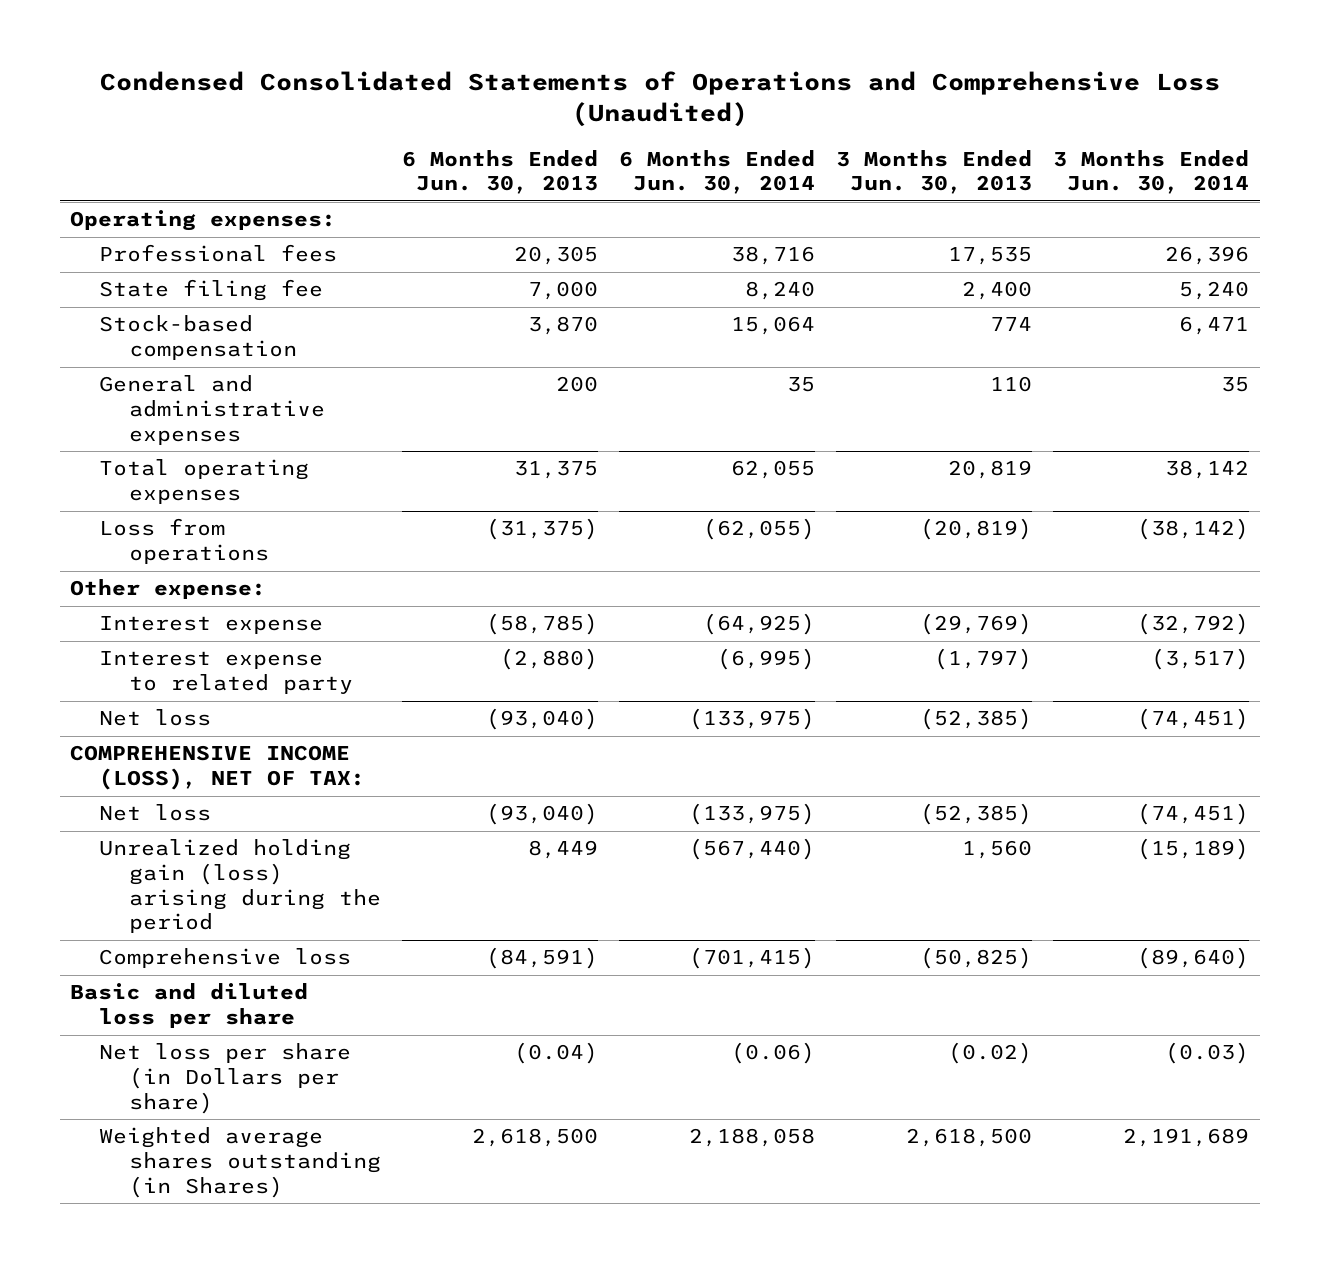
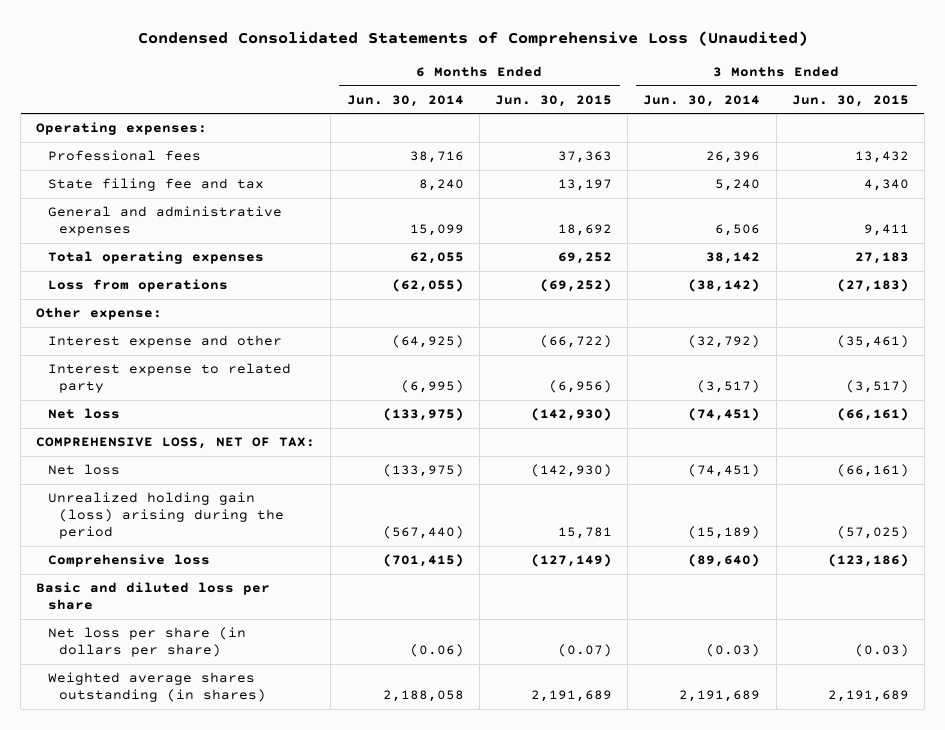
[99,71,1220,128] Condensed Consolidated Statements of Operations and Comprehensive Loss (Unaudited) -> [137,31,808,48] Condensed Consolidated Statements of Comprehensive Loss (Unaudited)
[401,149,598,195] 6 Months Ended Jun. 30, 2013 -> none
[836,149,1033,195] 3 Months Ended Jun. 30, 2013 -> none
none -> [495,94,613,107] Jun. 30, 2015
none -> [791,94,909,107] Jun. 30, 2015
[99,315,297,361] Stock-based compensation -> none
[99,279,324,302] State filing fee -> [47,178,264,192] State filing fee and tax
[787,377,816,393] 35 -> [409,224,464,237] 15,099
[1221,377,1250,393] 35 -> [715,224,761,237] 6,506
[99,616,324,635] Interest expense -> [47,335,282,349] Interest expense and other
[70,745,366,791] COMPREHENSIVE INCOME (LOSS), NET OF TAX: -> [36,437,316,450] COMPREHENSIVE LOSS, NET OF TAX:
[99,1043,352,1114] Net loss per share (in Dollars per share) -> [47,627,246,658] Net loss per share (in dollars per share)
[99,1127,381,1198] Weighted average shares outstanding (in Shares) -> [47,672,267,703] Weighted average shares outstanding (in shares)

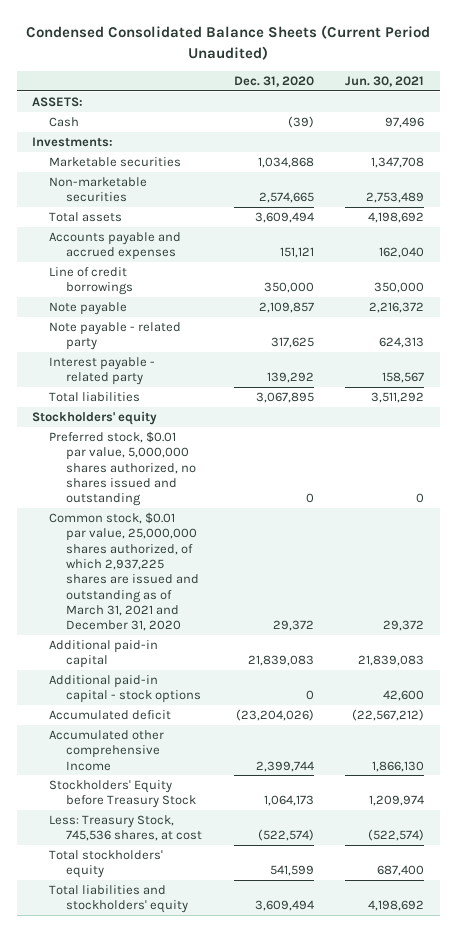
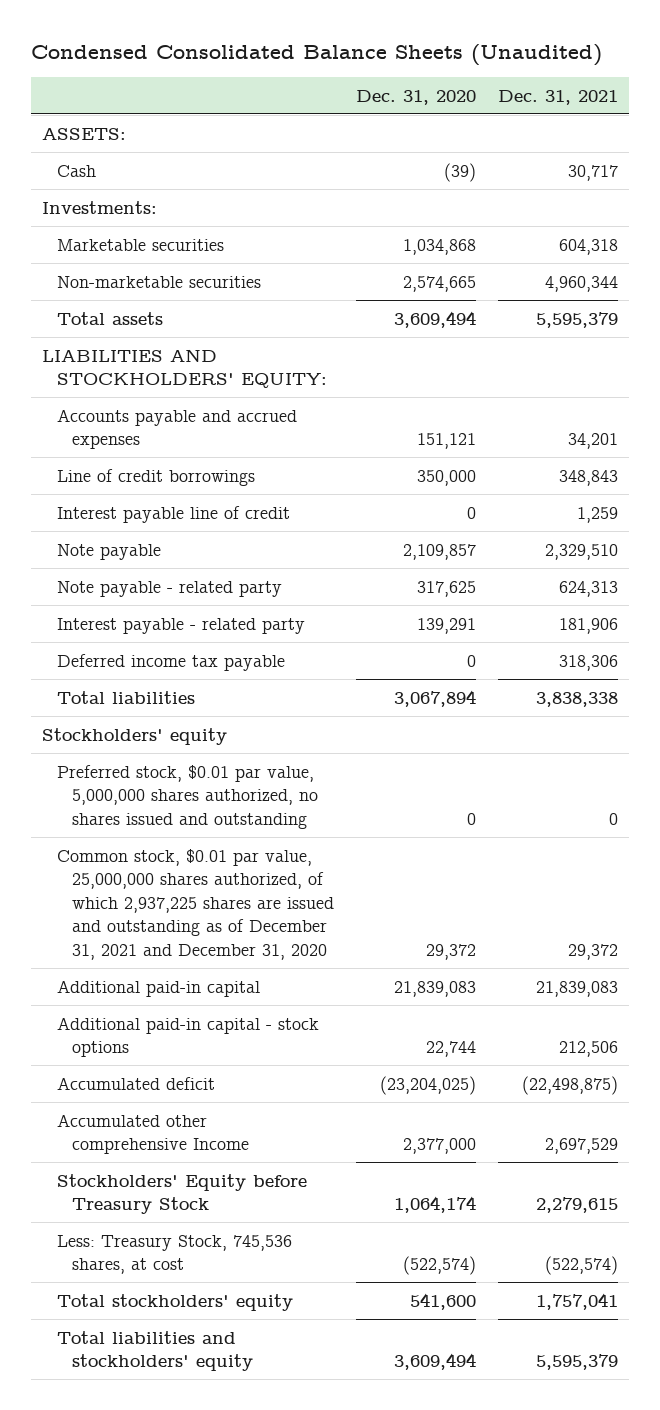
[26,25,431,60] Condensed Consolidated Balance Sheets (Current Period Unaudited) -> [30,43,602,66] Condensed Consolidated Balance Sheets (Unaudited)
[345,75,425,87] Jun. 30, 2021 -> none
none -> [498,89,619,105] Dec. 31, 2021
none -> [41,348,327,389] LIABILITIES AND STOCKHOLDERS' EQUITY:
none -> [56,505,290,523] Interest payable line of credit
[266,372,314,384] 139,292 -> [416,617,476,634] 139,291
none -> [56,653,285,671] Deferred income tax payable
[255,392,314,404] 3,067,895 -> [393,689,476,707] 3,067,894
[49,512,199,632] Common stock, $0.01 par value, 25,000,000 shares authorized, of which 2,937,225 shares are issued and outstanding as of March 31, 2021 and December 31, 2020 -> [56,848,334,961] Common stock, $0.01 par value, 25,000,000 shares authorized, of which 2,937,225 shares are issued and outstanding as of December 31, 2021 and December 31, 2020
[305,690,314,701] 0 -> [425,1041,476,1058] 22,744
[235,709,314,722] (23,204,026) -> [379,1075,476,1095] (23,204,025)
[255,760,314,772] 2,399,744 -> [402,1138,476,1155] 2,377,000
[263,795,314,807] 1,064,173 -> [393,1196,476,1214] 1,064,174
[269,865,314,877] 541,599 -> [409,1292,476,1310] 541,600

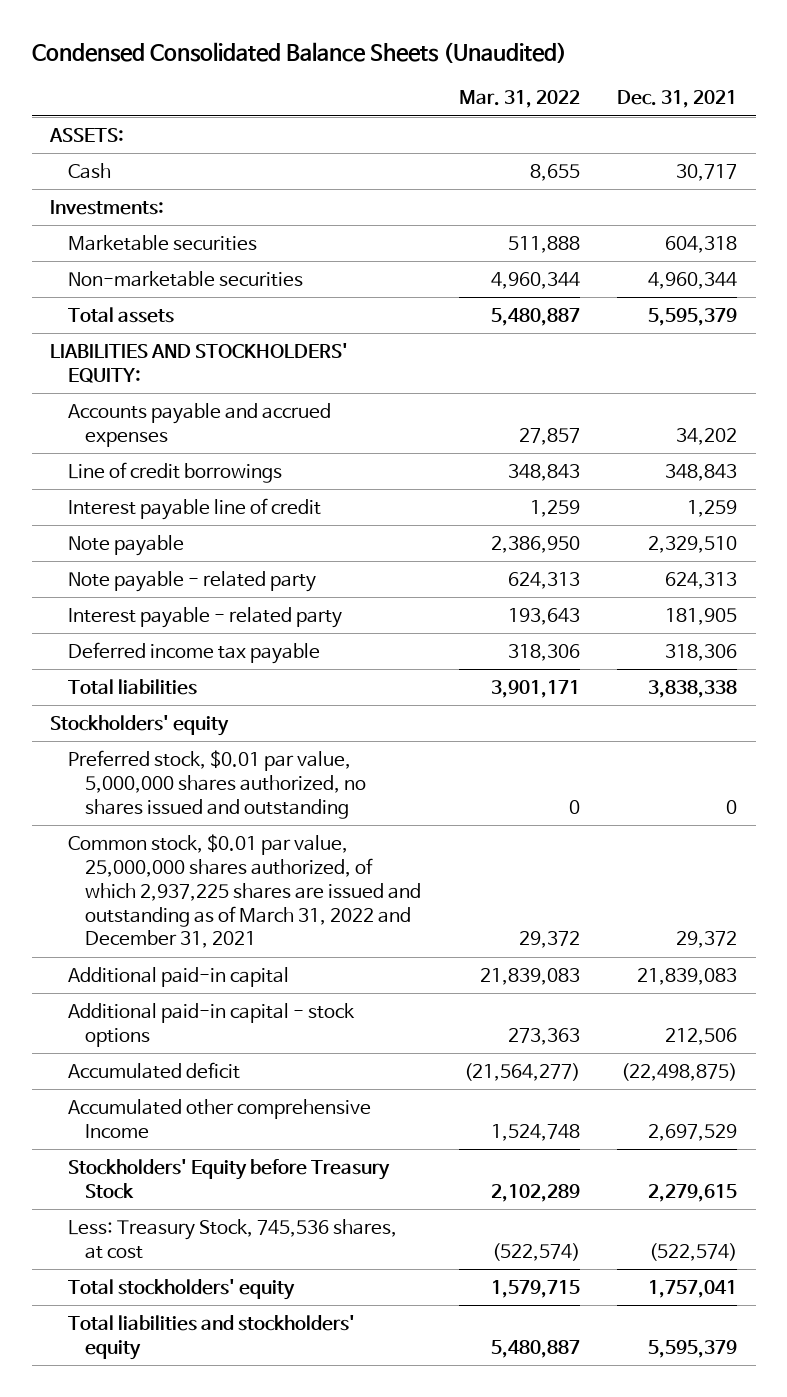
[355,89,476,105] Dec. 31, 2020 -> none
none -> [458,89,580,108] Mar. 31, 2022
[568,433,619,450] 34,201 -> [675,427,737,445] 34,202
[559,617,619,634] 181,906 -> [664,607,737,625] 181,905
[56,848,334,961] Common stock, $0.01 par value, 25,000,000 shares authorized, of which 2,937,225 shares are issued and outstanding as of December 31, 2021 and December 31, 2020 -> [67,833,422,949] Common stock, $0.01 par value, 25,000,000 shares authorized, of which 2,937,225 shares are issued and outstanding as of March 31, 2022 and December 31, 2021

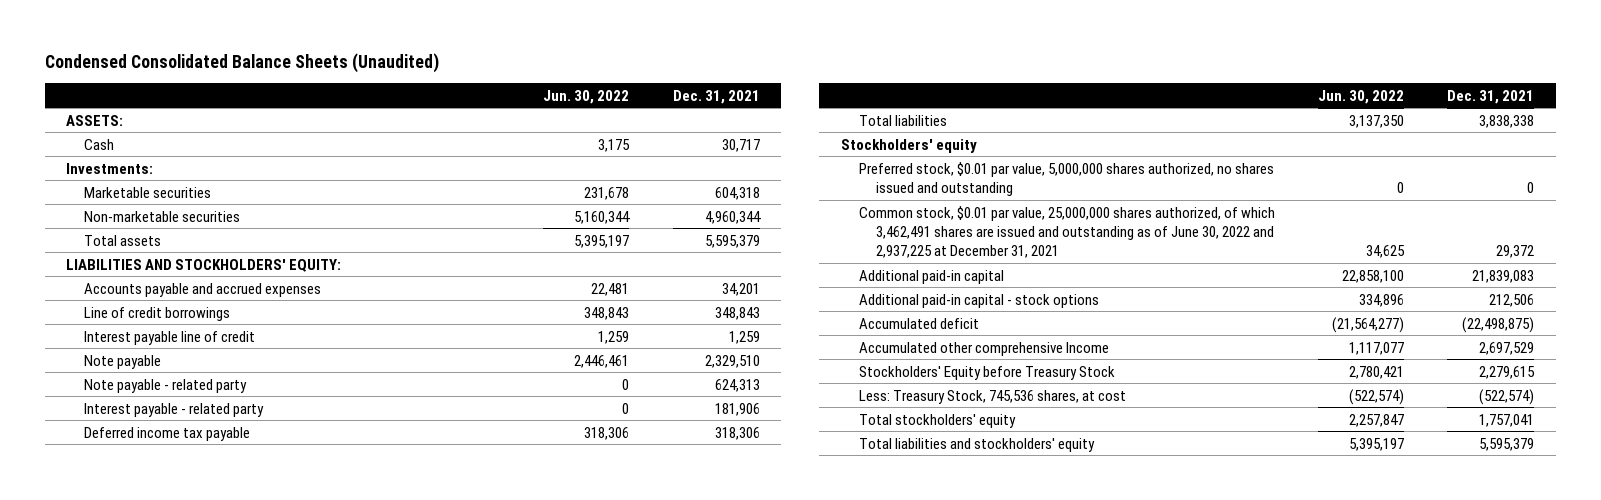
[458,89,580,108] Mar. 31, 2022 -> none
none -> [543,89,630,104] Jun. 30, 2022
[675,427,737,445] 34,202 -> [721,282,760,296] 34,201
[664,607,737,625] 181,905 -> [714,402,760,416] 181,906
[67,833,422,949] Common stock, $0.01 par value, 25,000,000 shares authorized, of which 2,937,225 shares are issued and outstanding as of March 31, 2022 and December 31, 2021 -> [858,205,1275,259] Common stock, $0.01 par value, 25,000,000 shares authorized, of which 3,462,491 shares are issued and outstanding as of June 30, 2022 and 2,937,225 at December 31, 2021

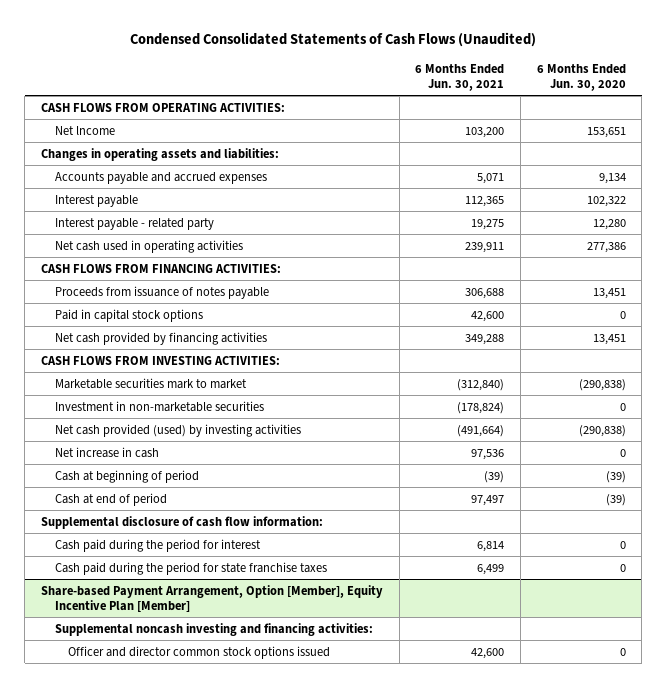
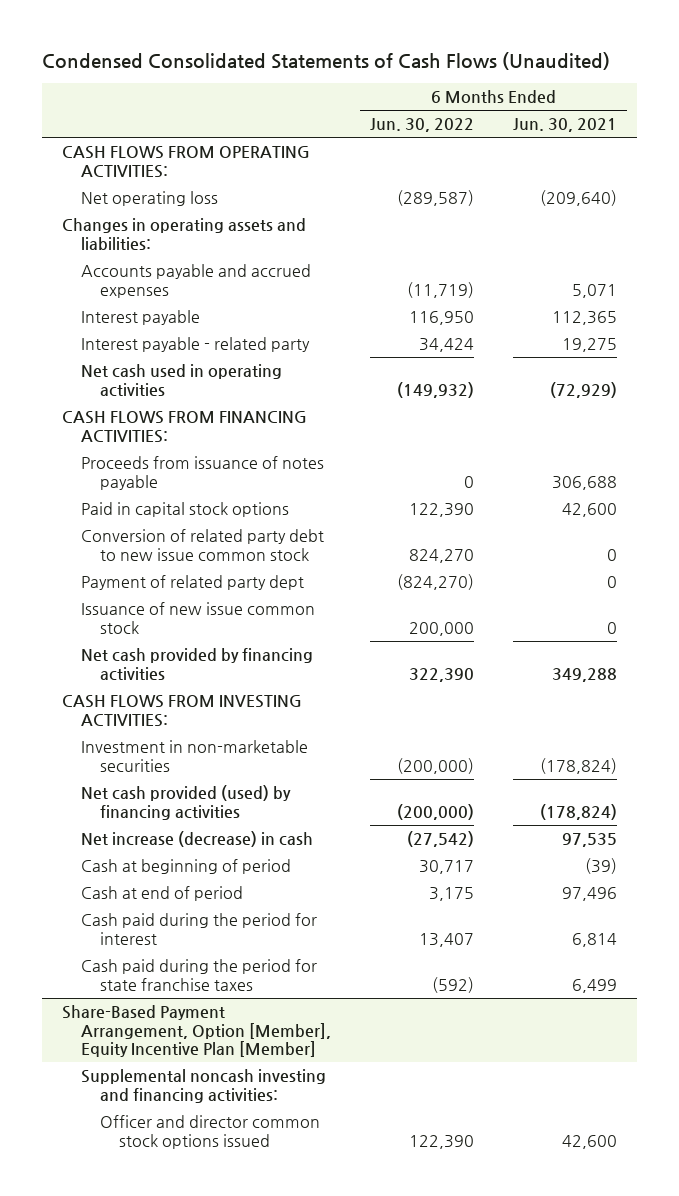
[536,63,626,91] 6 Months Ended Jun. 30, 2020 -> none
none -> [369,118,474,133] Jun. 30, 2022
[54,125,115,135] Net lncome -> none
none -> [80,191,218,207] Net operating loss
[465,241,505,253] 239,911 -> [550,381,618,398] (72,929)
none -> [80,529,324,561] Conversion of related party debt to new issue common stock
none -> [80,575,304,591] Payment of related party dept
none -> [80,602,315,634] Issuance of new issue common stock
[54,377,247,389] Marketable securities mark to market -> none
[54,423,301,437] Net cash provided (used) by investing activities -> [80,785,291,820] Net cash provided (used) by financing activities
[457,424,505,437] (491,664) -> [540,803,618,820] (178,824)
[54,446,159,458] Net increase in cash -> [80,831,313,848] Net increase (decrease) in cash
[471,448,505,460] 97,536 -> [562,833,618,848] 97,535
[40,515,323,529] Supplemental disclosure of cash flow information: -> none
[471,494,505,506] 97,497 -> [562,887,618,902] 97,496
[40,584,383,612] Share-based Payment Arrangement, Option [Member], Equity Incentive Plan [Member] -> [61,1005,331,1058] Share-Based Payment Arrangement, Option [Member], Equity Incentive Plan [Member]

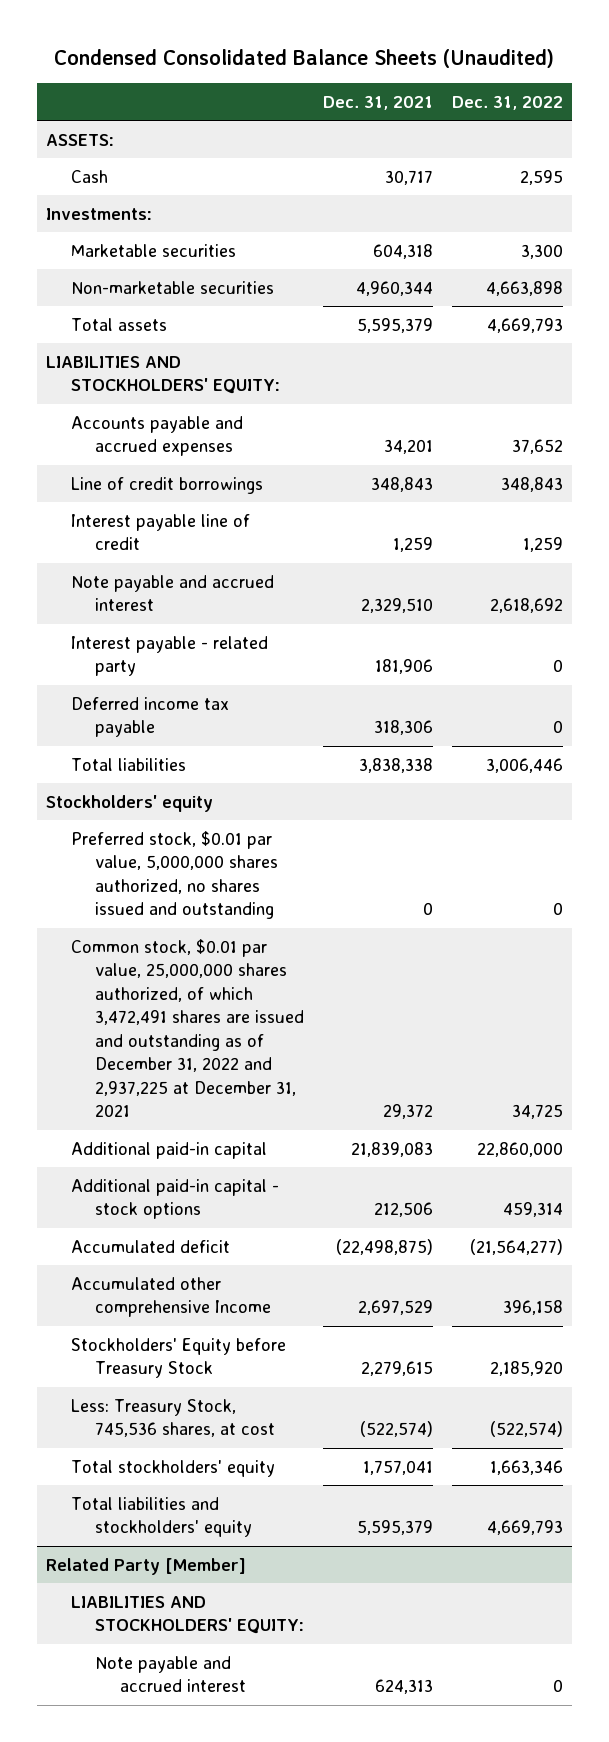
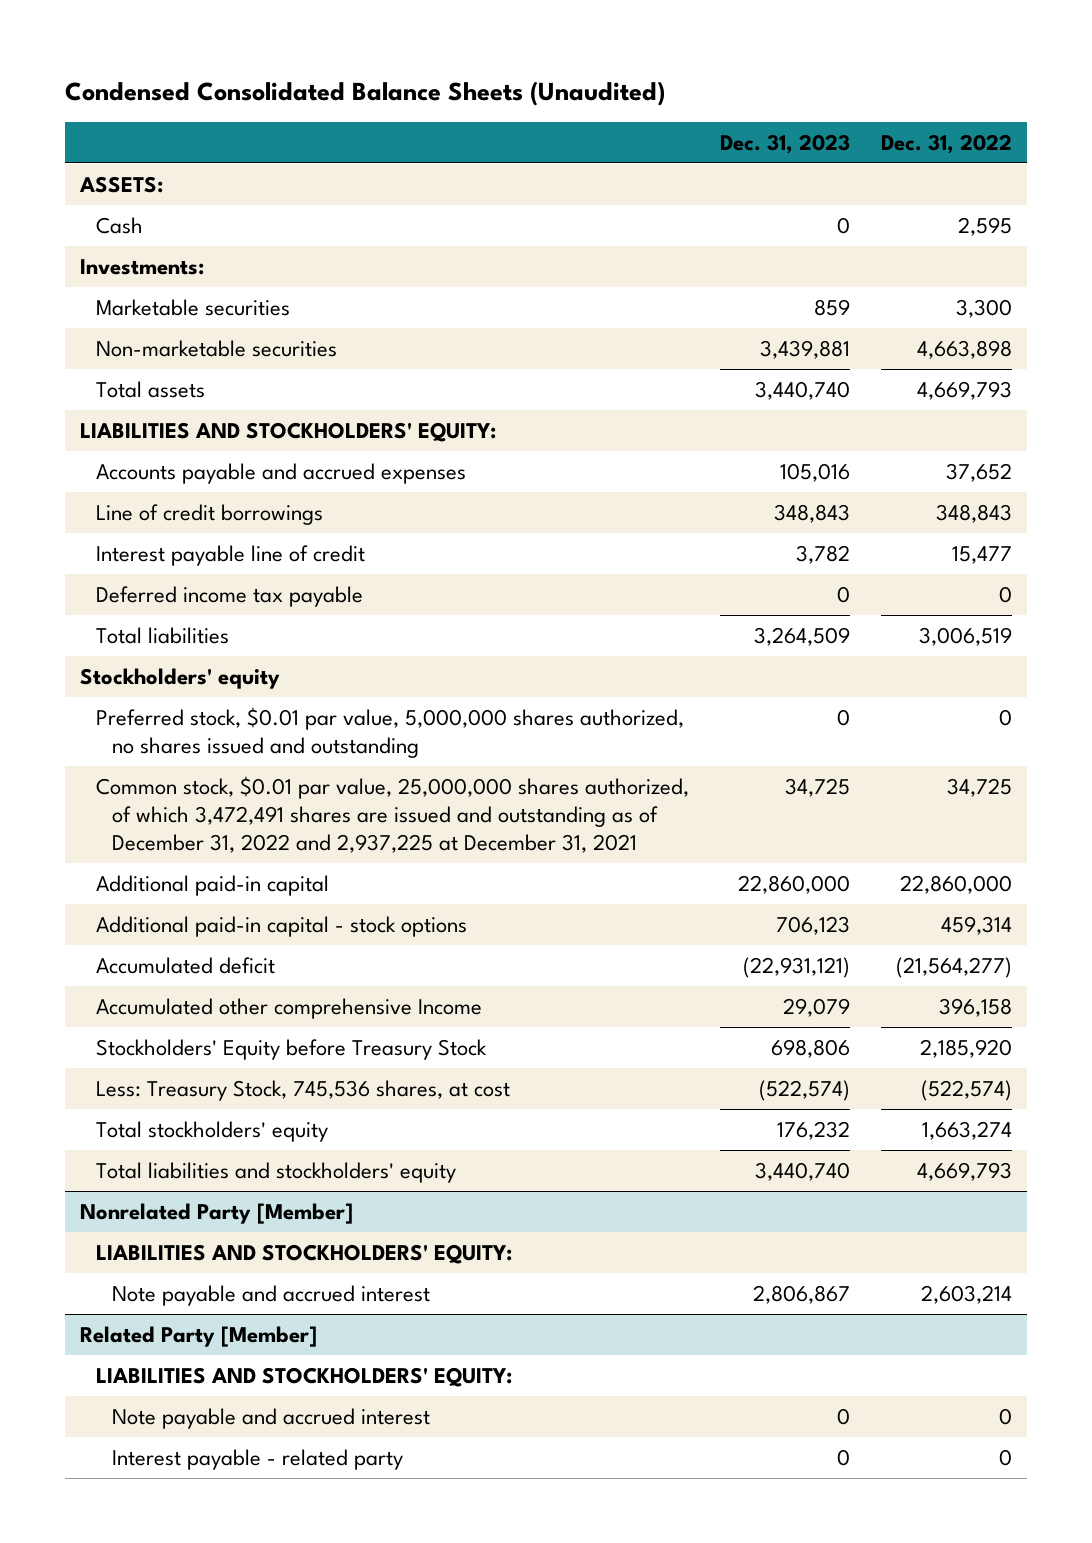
[323,95,434,110] Dec. 31, 2021 -> none
none -> [719,133,850,154] Dec. 31, 2023
[70,574,274,612] Note payable and accrued interest -> none
[70,635,268,677] Interest payable - related party -> none
[522,537,563,553] 1,259 -> [951,545,1012,564] 15,477
[485,757,563,773] 3,006,446 -> [918,626,1012,646] 3,006,519
[489,1459,563,1475] 1,663,346 -> [921,1120,1012,1140] 1,663,274
none -> [80,1202,354,1224] Nonrelated Party [Member]
none -> [96,1243,513,1264] LIABILITIES AND STOCKHOLDERS' EQUITY:
none -> [111,1284,430,1306] Note payable and accrued interest
none -> [111,1448,403,1470] Interest payable - related party

